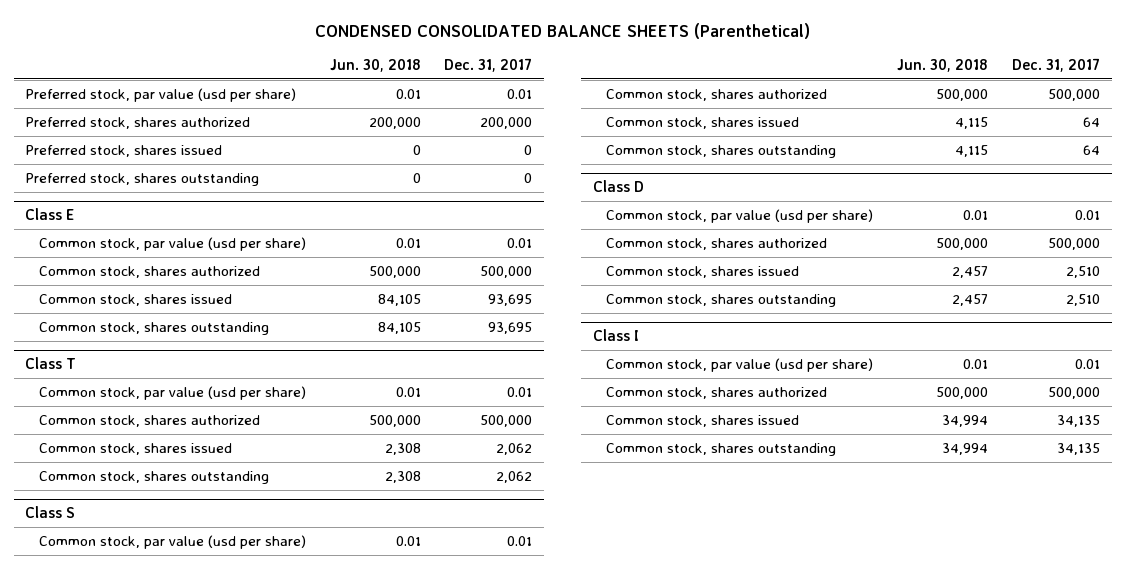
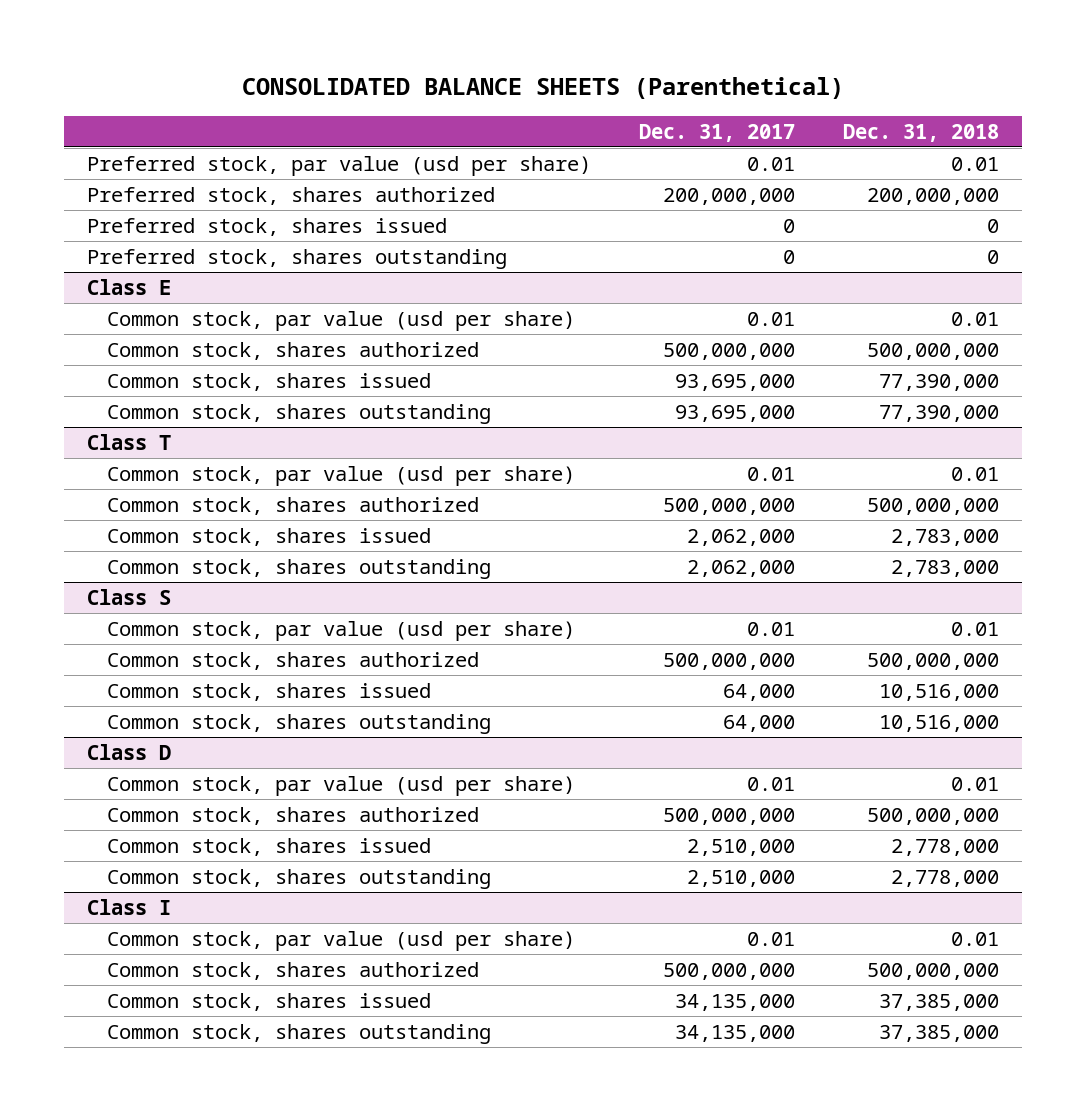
[314,22,810,39] CONDENSED CONSOLIDATED BALANCE SHEETS (Parenthetical) -> [241,77,844,100] CONSOLIDATED BALANCE SHEETS (Parenthetical)
[329,59,421,73] Jun. 30, 2018 -> none
none -> [842,123,999,142] Dec. 31, 2018
[480,116,533,129] 200,000 -> [662,187,795,205] 200,000,000
[480,265,533,278] 500,000 -> [662,342,795,360] 500,000,000
[488,293,533,306] 93,695 -> [674,373,795,391] 93,695,000
[488,321,533,334] 93,695 -> [674,404,795,422] 93,695,000
[480,414,533,427] 500,000 -> [662,497,795,515] 500,000,000
[496,442,533,455] 2,062 -> [686,528,795,546] 2,062,000
[496,470,533,483] 2,062 -> [686,559,795,577] 2,062,000
[1047,88,1100,101] 500,000 -> [662,652,795,670] 500,000,000
[1082,116,1100,127] 64 -> [722,683,795,701] 64,000
[1082,144,1100,155] 64 -> [722,714,795,732] 64,000
[1047,237,1100,250] 500,000 -> [662,807,795,825] 500,000,000
[1065,265,1100,278] 2,510 -> [686,838,795,856] 2,510,000
[1065,293,1100,306] 2,510 -> [686,869,795,887] 2,510,000
[1047,386,1100,399] 500,000 -> [662,962,795,980] 500,000,000
[1056,414,1100,427] 34,135 -> [674,993,795,1011] 34,135,000
[1056,442,1100,455] 34,135 -> [674,1024,795,1042] 34,135,000

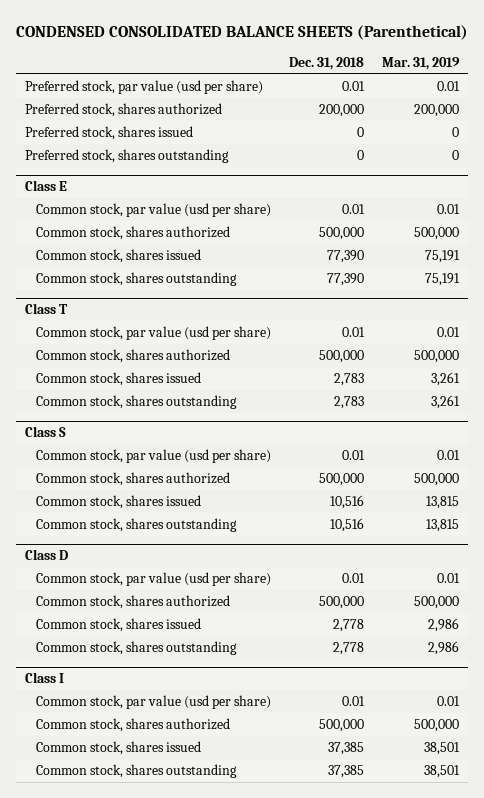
[241,77,844,100] CONSOLIDATED BALANCE SHEETS (Parenthetical) -> [16,25,469,41] CONDENSED CONSOLIDATED BALANCE SHEETS (Parenthetical)
[638,123,795,142] Dec. 31, 2017 -> none
none -> [382,57,461,71] Mar. 31, 2019
[866,187,999,205] 200,000,000 -> [318,104,364,118] 200,000
[866,342,999,360] 500,000,000 -> [318,227,364,241] 500,000
[878,373,999,391] 77,390,000 -> [326,250,364,264] 77,390
[878,404,999,422] 77,390,000 -> [326,273,364,287] 77,390
[866,497,999,515] 500,000,000 -> [318,350,364,364] 500,000
[890,528,999,546] 2,783,000 -> [333,373,364,387] 2,783
[890,559,999,577] 2,783,000 -> [333,396,364,410] 2,783
[866,652,999,670] 500,000,000 -> [318,473,364,487] 500,000
[878,683,999,701] 10,516,000 -> [329,495,364,510] 10,516
[878,714,999,732] 10,516,000 -> [329,518,364,533] 10,516
[866,807,999,825] 500,000,000 -> [318,596,364,610] 500,000
[890,838,999,856] 2,778,000 -> [332,619,364,633] 2,778
[890,869,999,887] 2,778,000 -> [332,642,364,656] 2,778
[866,962,999,980] 500,000,000 -> [318,719,364,733] 500,000
[878,993,999,1011] 37,385,000 -> [327,742,364,756] 37,385
[878,1024,999,1042] 37,385,000 -> [327,765,364,779] 37,385

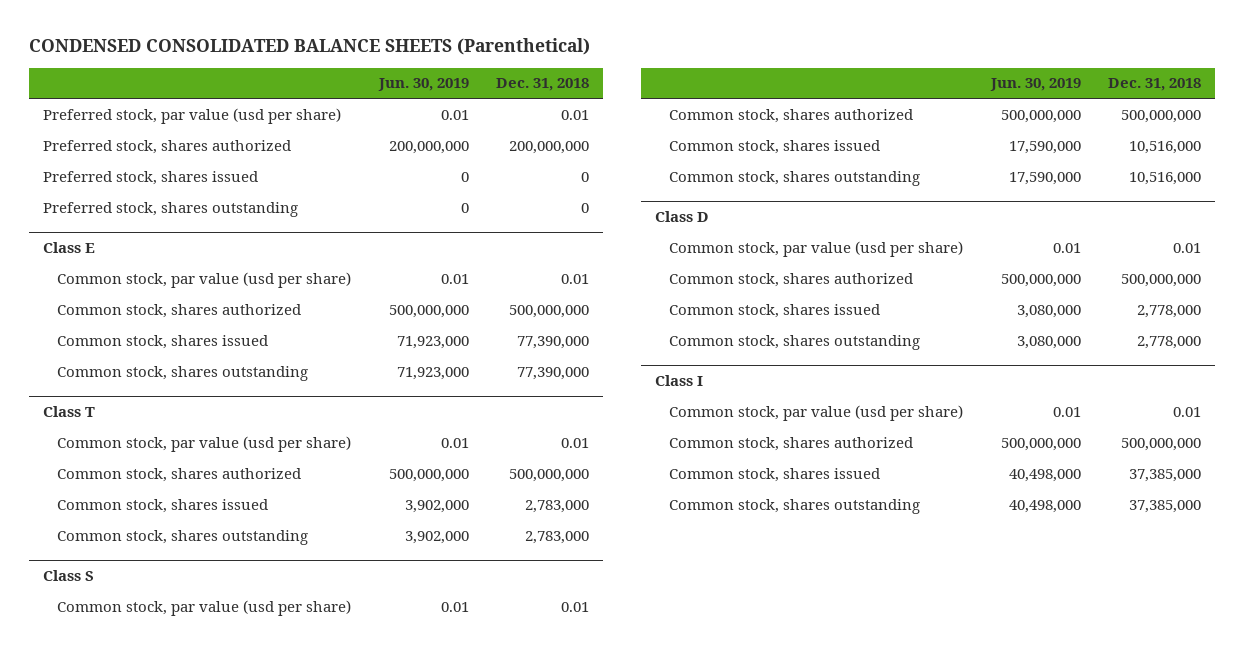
[382,57,461,71] Mar. 31, 2019 -> none
none -> [377,78,469,92] Jun. 30, 2019
[318,104,364,118] 200,000 -> [509,140,590,154] 200,000,000
[318,227,364,241] 500,000 -> [509,304,590,318] 500,000,000
[326,250,364,264] 77,390 -> [517,335,590,349] 77,390,000
[326,273,364,287] 77,390 -> [517,366,590,380] 77,390,000
[318,350,364,364] 500,000 -> [509,468,590,482] 500,000,000
[333,373,364,387] 2,783 -> [525,499,590,513] 2,783,000
[333,396,364,410] 2,783 -> [525,530,590,544] 2,783,000
[318,473,364,487] 500,000 -> [1121,109,1202,123] 500,000,000
[329,495,364,510] 10,516 -> [1129,140,1202,154] 10,516,000
[329,518,364,533] 10,516 -> [1129,171,1202,185] 10,516,000
[318,596,364,610] 500,000 -> [1121,273,1202,287] 500,000,000
[332,619,364,633] 2,778 -> [1137,304,1202,318] 2,778,000
[332,642,364,656] 2,778 -> [1137,335,1202,349] 2,778,000
[318,719,364,733] 500,000 -> [1121,437,1202,451] 500,000,000
[327,742,364,756] 37,385 -> [1129,468,1202,482] 37,385,000
[327,765,364,779] 37,385 -> [1129,499,1202,513] 37,385,000

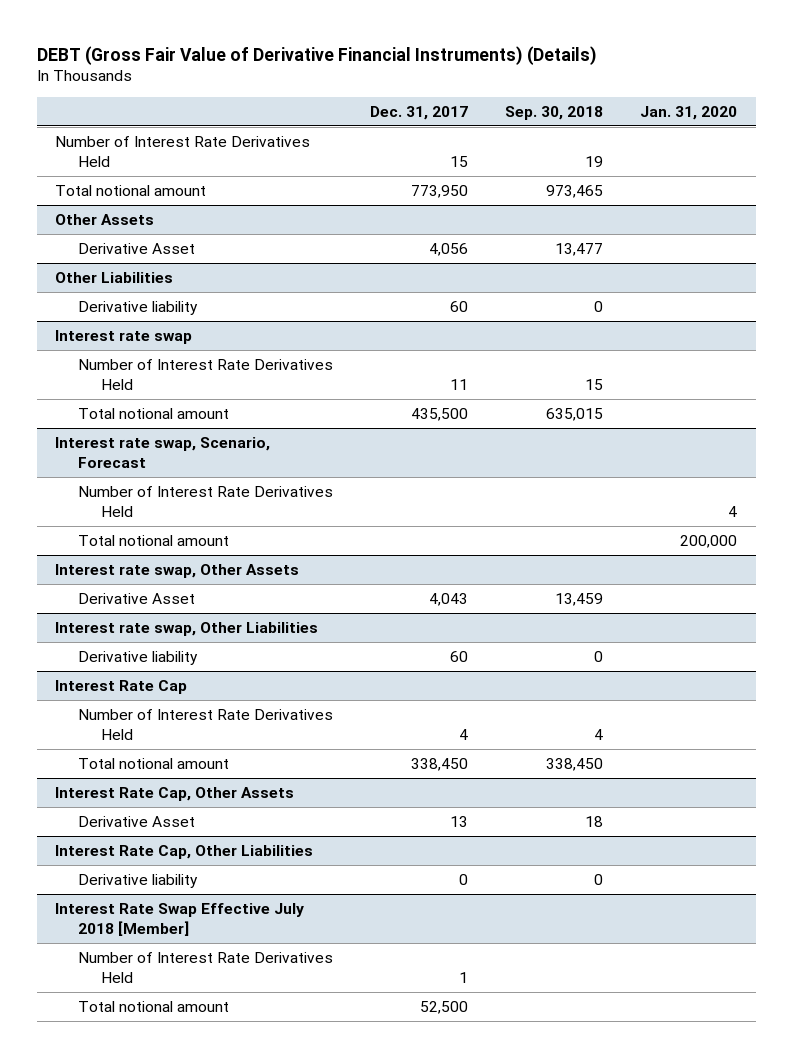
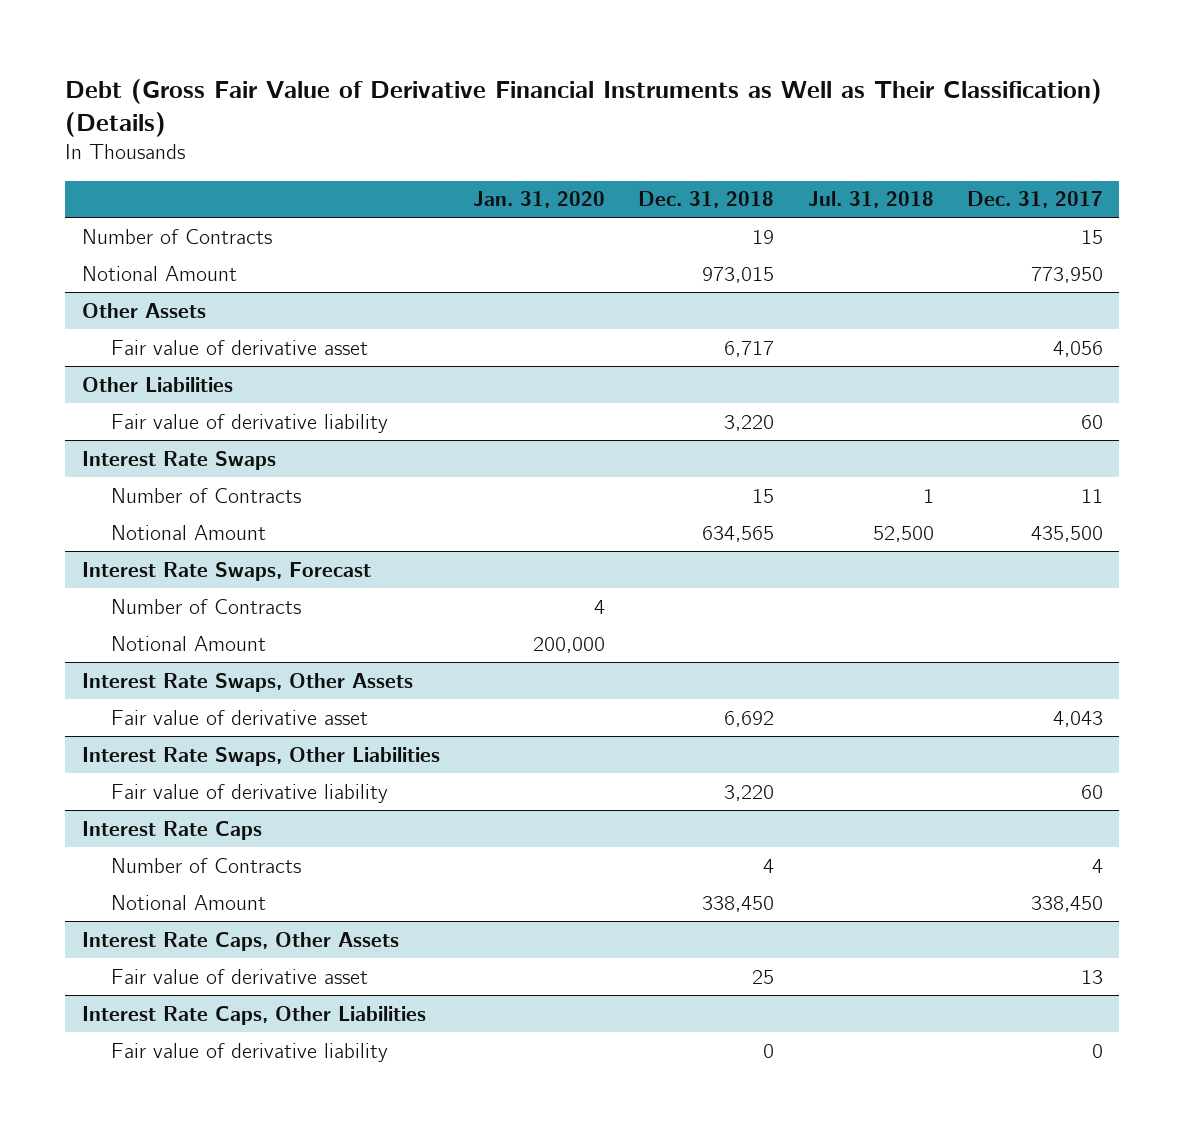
[36,45,597,65] DEBT (Gross Fair Value of Derivative Financial Instruments) (Details) -> [65,79,1103,137] Debt (Gross Fair Value of Derivative Financial Instruments as Well as Their Classification) (Details)
[505,105,604,120] Sep. 30, 2018 -> none
none -> [638,191,775,209] Dec. 31, 2018
none -> [807,191,934,209] Jul. 31, 2018
[55,135,311,167] Number of Interest Rate Derivatives Held -> [81,228,272,244] Number of Contracts
[55,184,207,196] Total notional amount -> [81,265,237,281] Notional Amount
[78,242,196,254] Derivative Asset -> [110,339,368,355] Fair value of derivative asset
[55,902,305,936] Interest Rate Swap Effective July 2018 [Member] -> none
[78,951,334,983] Number of Interest Rate Derivatives Held -> none
[78,1000,230,1012] Total notional amount -> none
[78,300,199,315] Derivative liability -> [110,413,388,433] Fair value of derivative liability
[55,329,193,344] Interest rate swap -> [81,450,276,470] Interest Rate Swaps
[78,358,334,390] Number of Interest Rate Derivatives Held -> [110,487,301,503] Number of Contracts
[78,407,230,419] Total notional amount -> [110,524,266,540] Notional Amount
[55,436,271,468] Interest rate swap, Scenario, Forecast -> [81,561,371,581] Interest Rate Swaps, Forecast
[78,485,334,517] Number of Interest Rate Derivatives Held -> [110,598,301,614] Number of Contracts
[78,534,230,546] Total notional amount -> [110,635,266,651] Notional Amount
[55,563,300,578] Interest rate swap, Other Assets -> [81,672,413,692] Interest Rate Swaps, Other Assets
[78,592,196,604] Derivative Asset -> [110,709,368,725] Fair value of derivative asset
[55,621,319,636] Interest rate swap, Other Liabilities -> [81,746,440,766] Interest Rate Swaps, Other Liabilities
[78,650,199,665] Derivative liability -> [110,783,388,803] Fair value of derivative liability
[55,679,188,694] Interest Rate Cap -> [81,820,262,840] Interest Rate Caps
[78,708,334,740] Number of Interest Rate Derivatives Held -> [110,857,301,873] Number of Contracts
[78,757,230,769] Total notional amount -> [110,894,266,910] Notional Amount
[55,786,295,801] Interest Rate Cap, Other Assets -> [81,931,399,951] Interest Rate Caps, Other Assets
[78,815,196,827] Derivative Asset -> [110,968,368,984] Fair value of derivative asset
[55,844,314,859] Interest Rate Cap, Other Liabilities -> [81,1005,426,1025] Interest Rate Caps, Other Liabilities
[78,873,199,888] Derivative liability -> [110,1042,388,1062] Fair value of derivative liability

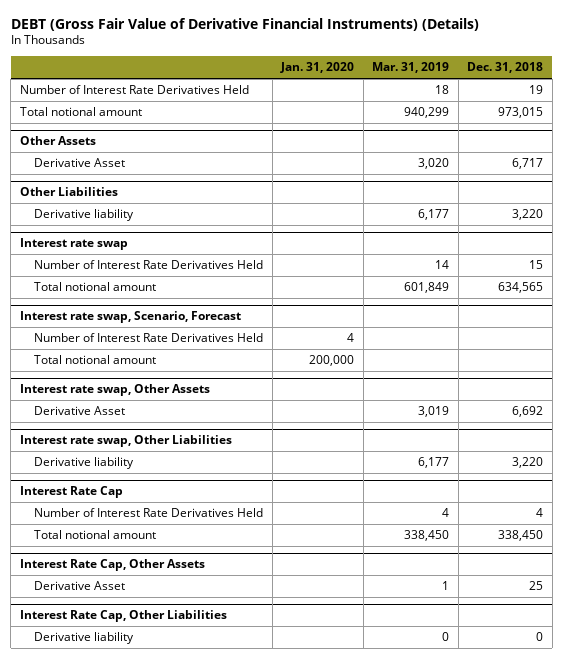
[65,79,1103,137] Debt (Gross Fair Value of Derivative Financial Instruments as Well as Their Classification) (Details) -> [10,17,479,31] DEBT (Gross Fair Value of Derivative Financial Instruments) (Details)
[807,191,934,209] Jul. 31, 2018 -> none
[966,191,1103,209] Dec. 31, 2017 -> none
none -> [372,62,450,74] Mar. 31, 2019
[81,228,272,244] Number of Contracts -> [19,85,249,95] Number of Interest Rate Derivatives Held
[81,265,237,281] Notional Amount -> [19,107,142,117] Total notional amount
[110,339,368,355] Fair value of derivative asset -> [33,158,125,168] Derivative Asset
[110,413,388,433] Fair value of derivative liability -> [33,209,134,222] Derivative liability
[81,450,276,470] Interest Rate Swaps -> [19,238,128,251] Interest rate swap
[110,487,301,503] Number of Contracts -> [33,260,263,270] Number of Interest Rate Derivatives Held
[110,524,266,540] Notional Amount -> [33,282,156,292] Total notional amount
[81,561,371,581] Interest Rate Swaps, Forecast -> [19,311,241,324] Interest rate swap, Scenario, Forecast
[110,598,301,614] Number of Contracts -> [33,333,263,343] Number of Interest Rate Derivatives Held
[110,635,266,651] Notional Amount -> [33,355,156,365] Total notional amount
[81,672,413,692] Interest Rate Swaps, Other Assets -> [19,384,210,397] Interest rate swap, Other Assets
[110,709,368,725] Fair value of derivative asset -> [33,406,125,416] Derivative Asset
[81,746,440,766] Interest Rate Swaps, Other Liabilities -> [19,435,232,448] Interest rate swap, Other Liabilities
[110,783,388,803] Fair value of derivative liability -> [33,457,134,470] Derivative liability
[81,820,262,840] Interest Rate Caps -> [19,486,123,499] Interest Rate Cap
[110,857,301,873] Number of Contracts -> [33,508,263,518] Number of Interest Rate Derivatives Held
[110,894,266,910] Notional Amount -> [33,530,156,540] Total notional amount
[81,931,399,951] Interest Rate Caps, Other Assets -> [19,559,205,572] Interest Rate Cap, Other Assets
[110,968,368,984] Fair value of derivative asset -> [33,581,125,591] Derivative Asset
[81,1005,426,1025] Interest Rate Caps, Other Liabilities -> [19,610,227,623] Interest Rate Cap, Other Liabilities
[110,1042,388,1062] Fair value of derivative liability -> [33,632,134,645] Derivative liability

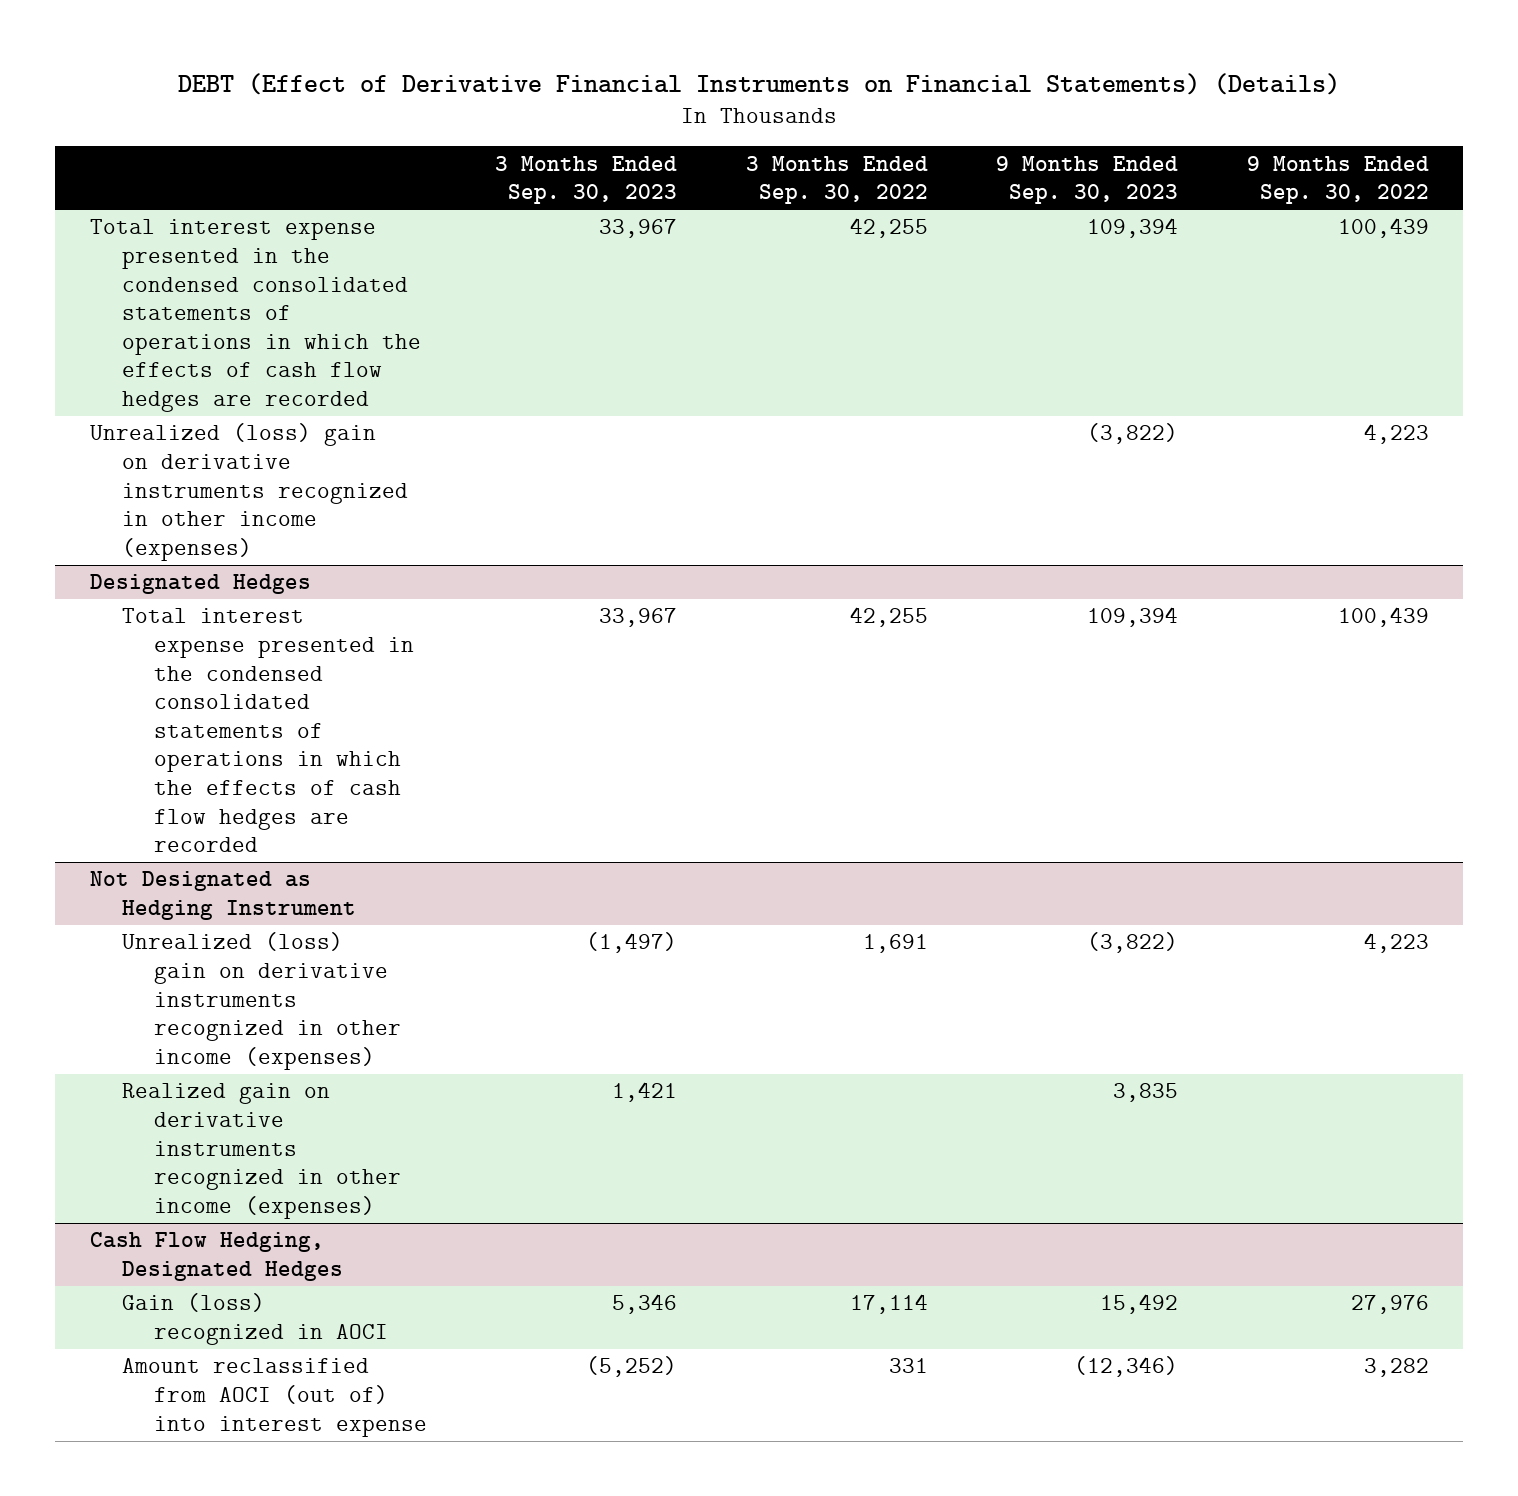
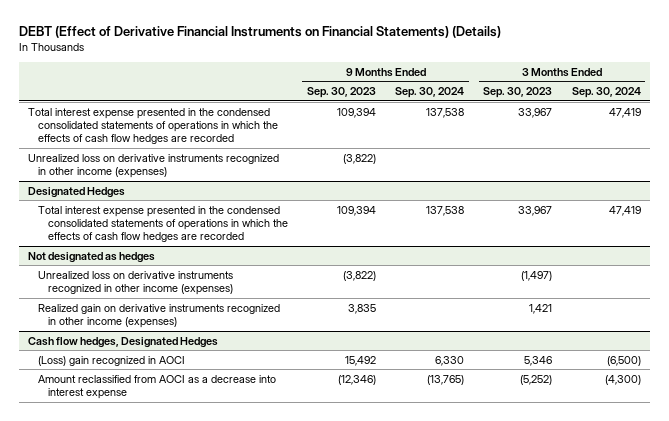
[745,155,928,205] 3 Months Ended Sep. 30, 2022 -> none
[1246,155,1429,205] 9 Months Ended Sep. 30, 2022 -> none
none -> [395,87,465,99] Sep. 30, 2024
none -> [571,87,641,99] Sep. 30, 2024
[89,423,408,561] Unrealized (loss) gain on derivative instruments recognized in other income (expenses) -> [28,153,280,179] Unrealized loss on derivative instruments recognized in other income (expenses)
[89,871,356,920] Not Designated as Hedging Instrument -> [28,251,156,263] Not designated as hedges
[121,932,401,1070] Unrealized (loss) gain on derivative instruments recognized in other income (expenses) -> [37,270,233,296] Unrealized loss on derivative instruments recognized in other income (expenses)
[89,1232,343,1281] Cash Flow Hedging, Designated Hedges -> [28,336,219,348] Cash flow hedges, Designated Hedges
[121,1293,388,1345] Gain (loss) recognized in AOCI -> [37,355,185,366] (Loss) gain recognized in AOCI
[121,1358,427,1437] Amount reclassified from AOCI (out of) into interest expense -> [37,374,276,400] Amount reclassified from AOCI as a decrease into interest expense

